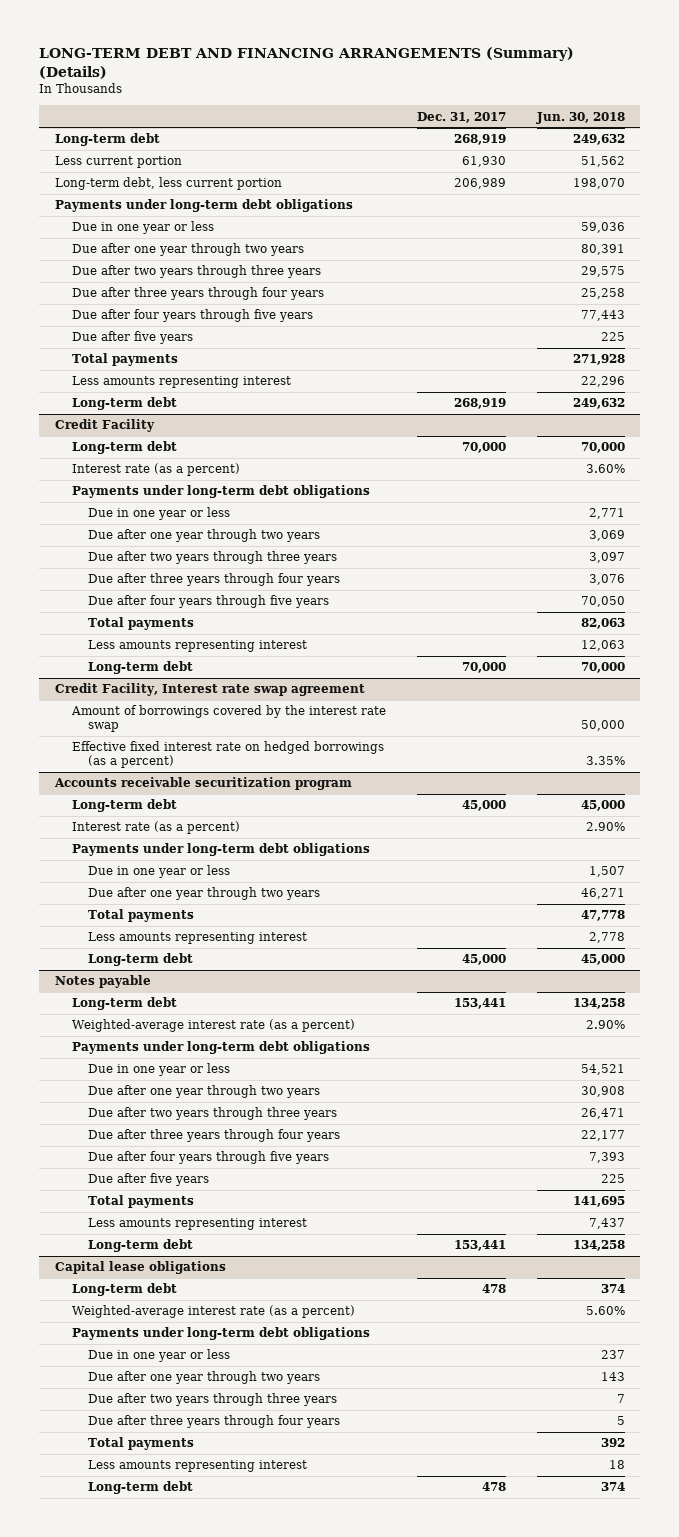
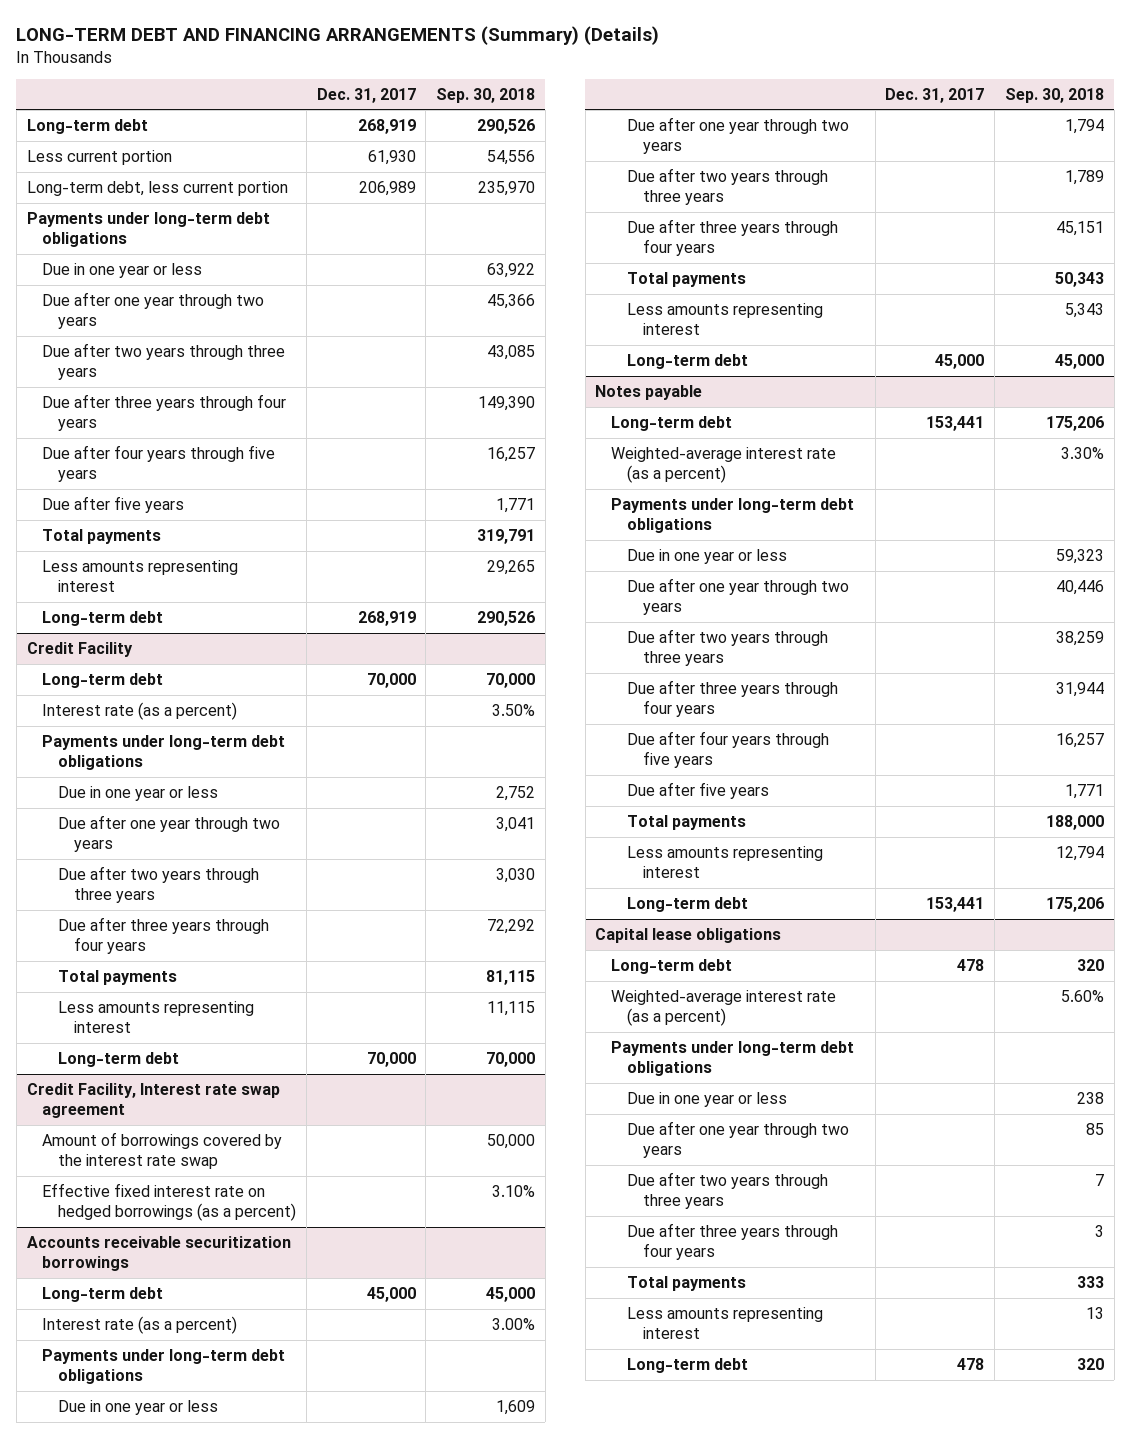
[535,111,625,124] Jun. 30, 2018 -> none
none -> [436,87,536,103] Sep. 30, 2018
[88,595,330,609] Due after four years through five years -> none
[53,777,352,791] Accounts receivable securitization program -> [26,1236,291,1272] Accounts receivable securitization borrowings
none -> [626,168,828,206] Due after two years through three years
none -> [626,219,838,257] Due after three years through four years

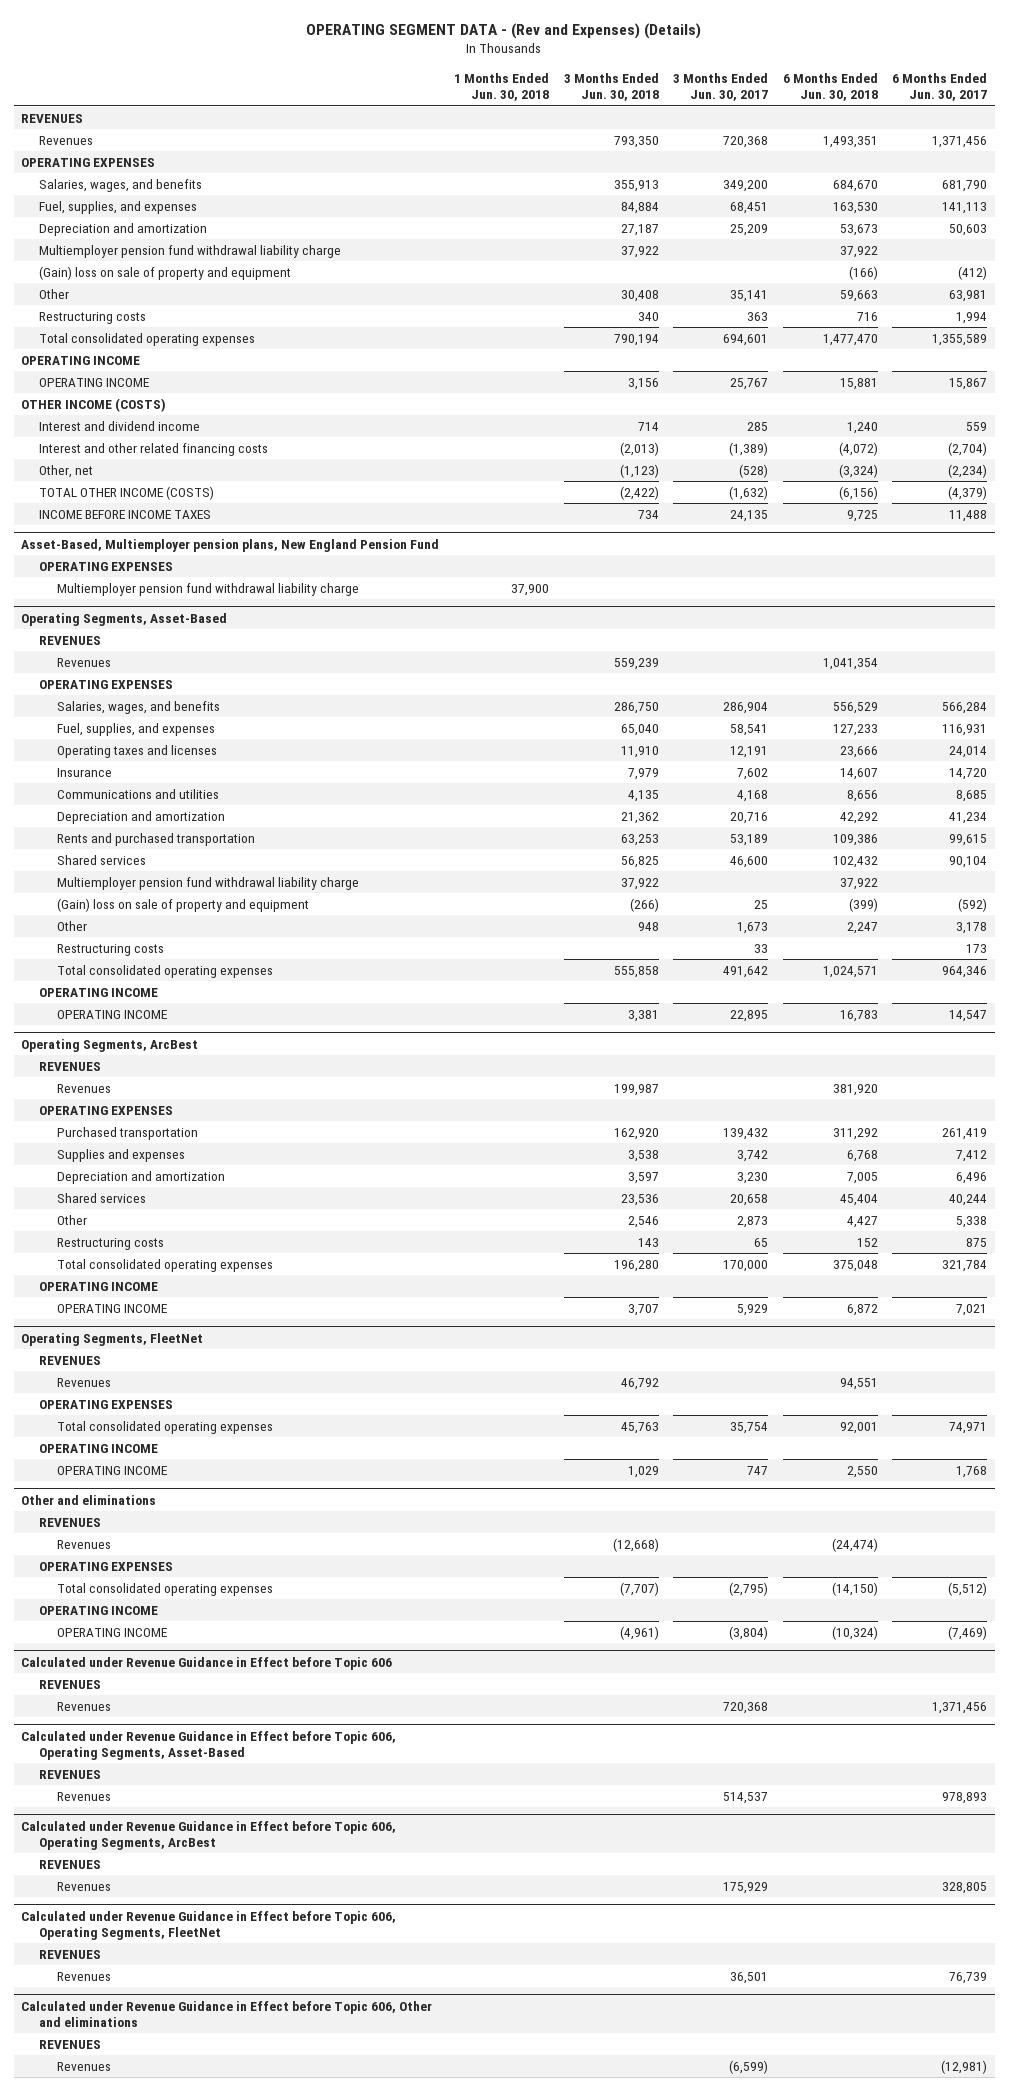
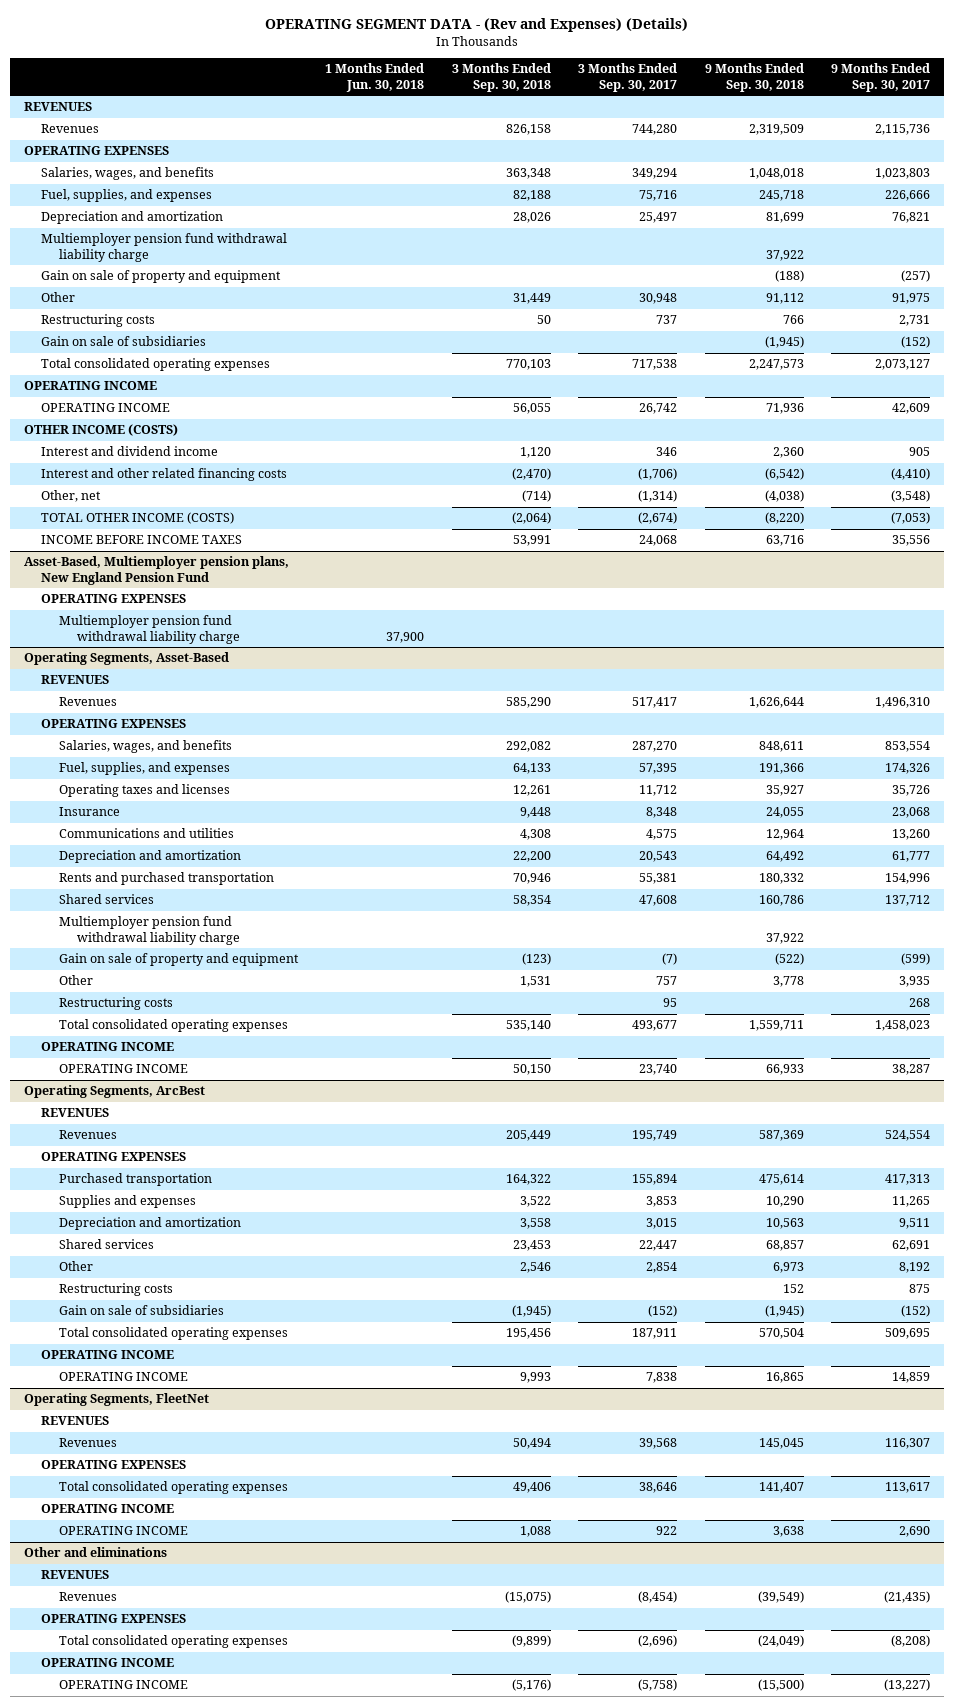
[563,73,659,102] 3 Months Ended Jun. 30, 2018 -> none
[673,73,769,102] 3 Months Ended Jun. 30, 2017 -> none
[782,73,878,102] 6 Months Ended Jun. 30, 2018 -> none
[892,73,988,102] 6 Months Ended Jun. 30, 2017 -> none
none -> [451,63,551,92] 3 Months Ended Sep. 30, 2018
none -> [578,63,678,92] 3 Months Ended Sep. 30, 2017
none -> [704,63,804,92] 9 Months Ended Sep. 30, 2018
none -> [830,63,930,92] 9 Months Ended Sep. 30, 2017
[38,266,291,281] (Gain) loss on sale of property and equipment -> [41,270,282,284] Gain on sale of property and equipment
none -> [41,336,207,347] Gain on sale of subsidiaries
[56,898,309,913] (Gain) loss on sale of property and equipment -> [58,953,299,967] Gain on sale of property and equipment
none -> [58,1305,224,1316] Gain on sale of subsidiaries
[21,1657,393,1671] Calculated under Revenue Guidance in Effect before Topic 606 -> none
[38,1680,101,1690] REVENUES -> none
[56,1702,111,1712] Revenues -> none
[21,1731,397,1761] Calculated under Revenue Guidance in Effect before Topic 606, Operating Segments, Asset-Based -> none
[38,1770,101,1780] REVENUES -> none
[56,1792,111,1802] Revenues -> none
[21,1821,397,1851] Calculated under Revenue Guidance in Effect before Topic 606, Operating Segments, ArcBest -> none
[38,1860,101,1870] REVENUES -> none
[56,1882,111,1892] Revenues -> none
[21,1911,397,1941] Calculated under Revenue Guidance in Effect before Topic 606, Operating Segments, FleetNet -> none
[38,1950,101,1960] REVENUES -> none
[56,1972,111,1982] Revenues -> none
[21,2001,433,2028] Calculated under Revenue Guidance in Effect before Topic 606, Other and eliminations -> none
[38,2040,101,2050] REVENUES -> none
[56,2062,111,2072] Revenues -> none

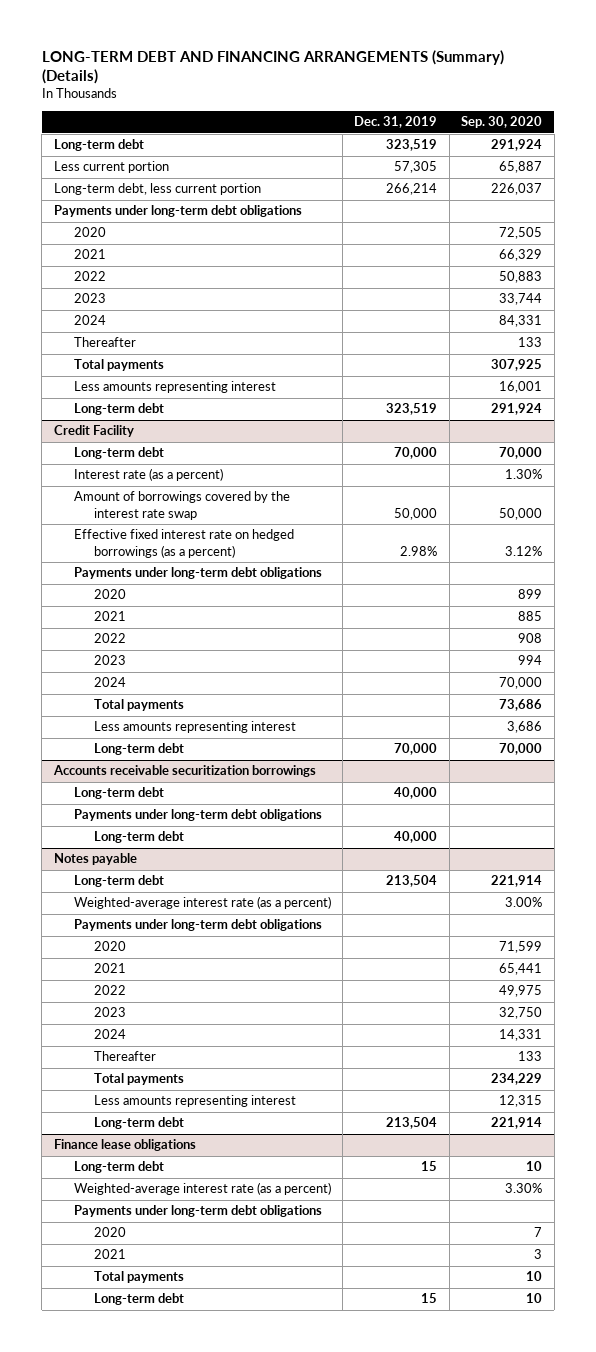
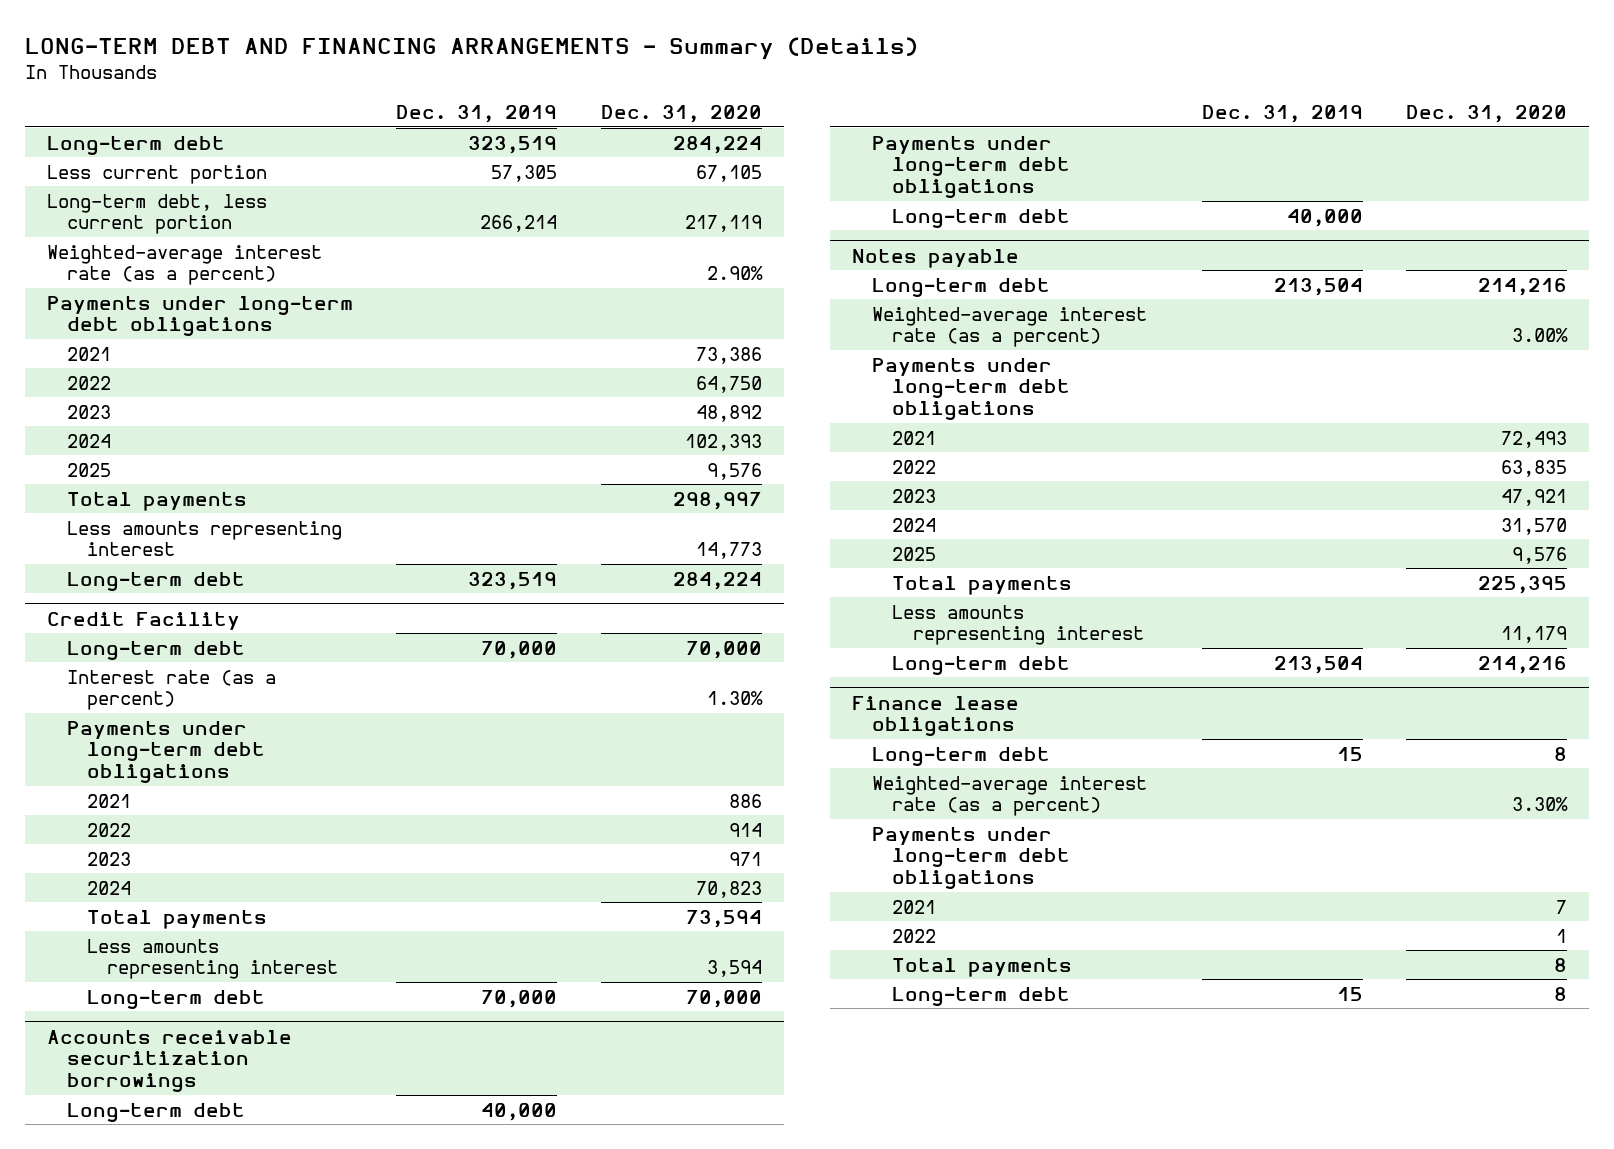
[41,49,504,85] LONG-TERM DEBT AND FINANCING ARRANGEMENTS (Summary) (Details) -> [24,36,918,60] LONG-TERM DEBT AND FINANCING ARRANGEMENTS - Summary (Details)
[461,116,543,129] Sep. 30, 2020 -> none
none -> [600,105,762,124] Dec. 31, 2020
none -> [46,244,322,286] Weighted-average interest rate (as a percent)
[73,227,106,238] 2020 -> none
[73,337,136,348] Thereafter -> none
none -> [66,462,111,477] 2025
[73,491,290,520] Amount of borrowings covered by the interest rate swap -> none
[73,529,294,558] Effective fixed interest rate on hedged borrowings (as a percent) -> none
[93,589,126,600] 2020 -> none
[93,941,126,952] 2020 -> none
[93,1051,156,1062] Thereafter -> none
none -> [892,546,937,561] 2025
[93,1227,126,1238] 2020 -> none
none -> [892,928,937,943] 2022

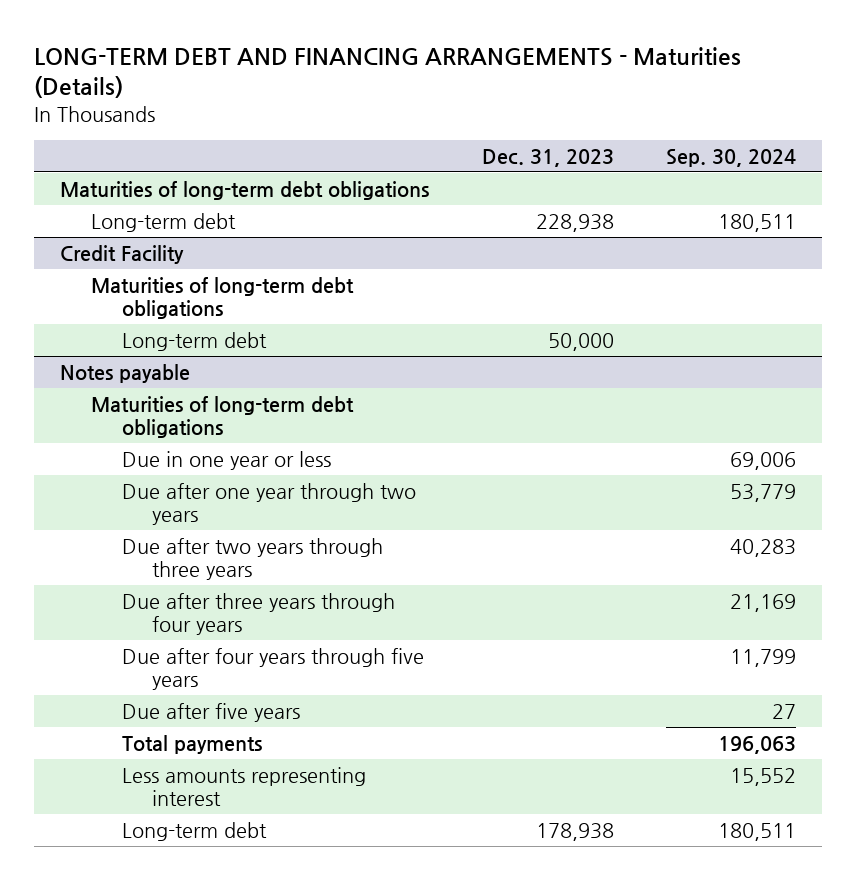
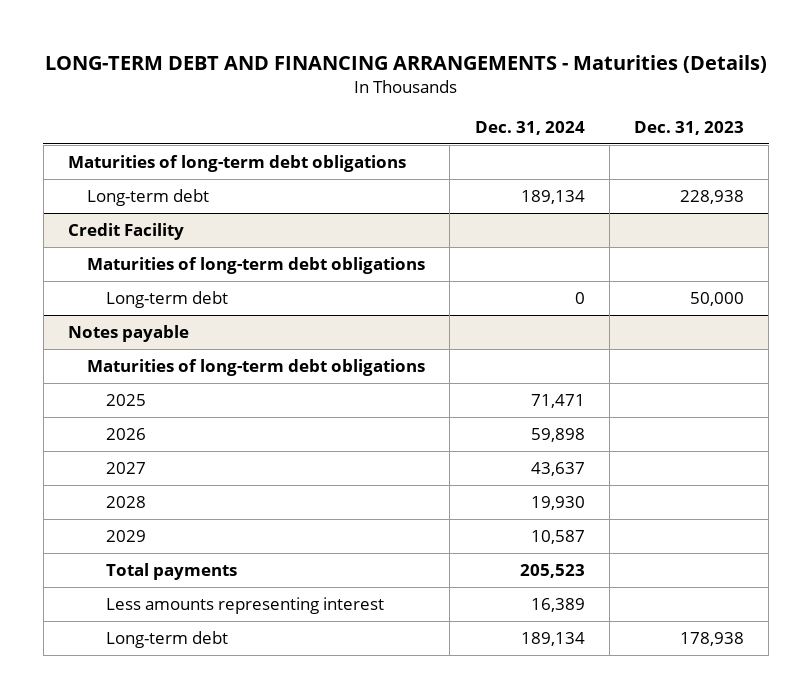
[665,148,796,167] Sep. 30, 2024 -> none
none -> [474,120,585,135] Dec. 31, 2024
[121,702,300,722] Due after five years -> none
[121,450,331,470] Due in one year or less -> [106,394,147,407] 2025
[121,482,416,526] Due after one year through two years -> [106,428,147,441] 2026
[121,537,383,581] Due after two years through three years -> [106,462,147,475] 2027
[121,592,395,636] Due after three years through four years -> [106,496,147,509] 2028
[121,647,424,691] Due after four years through five years -> [106,530,147,543] 2029

